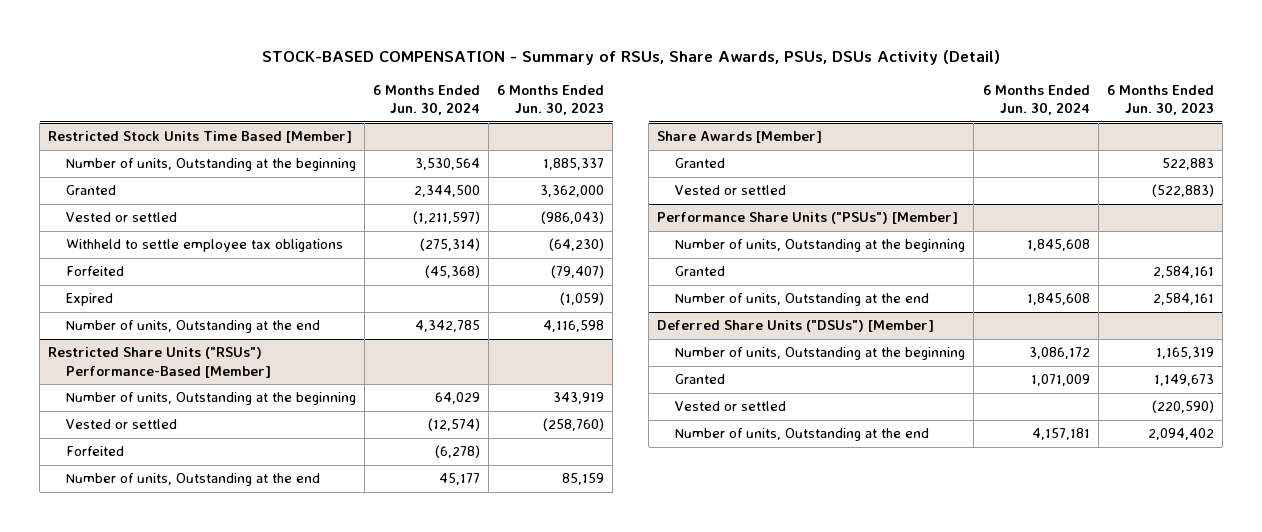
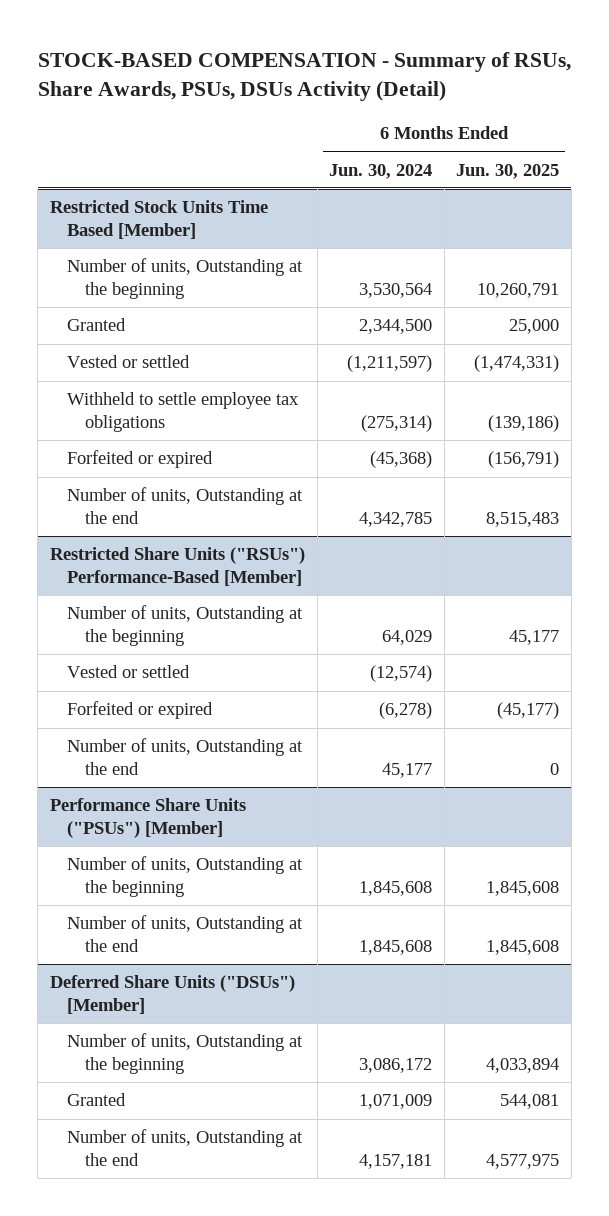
[497,84,605,116] 6 Months Ended Jun. 30, 2023 -> none
none -> [456,163,560,179] Jun. 30, 2025
[66,293,114,307] Expired -> none
[66,266,125,277] Forfeited -> [67,450,214,469] Forfeited or expired
[66,446,125,457] Forfeited -> [67,701,214,720] Forfeited or expired
[657,131,823,144] Share Awards [Member] -> none
[675,158,726,169] Granted -> none
[675,185,787,196] Vested or settled -> none
[675,266,726,277] Granted -> none
[675,401,787,412] Vested or settled -> none

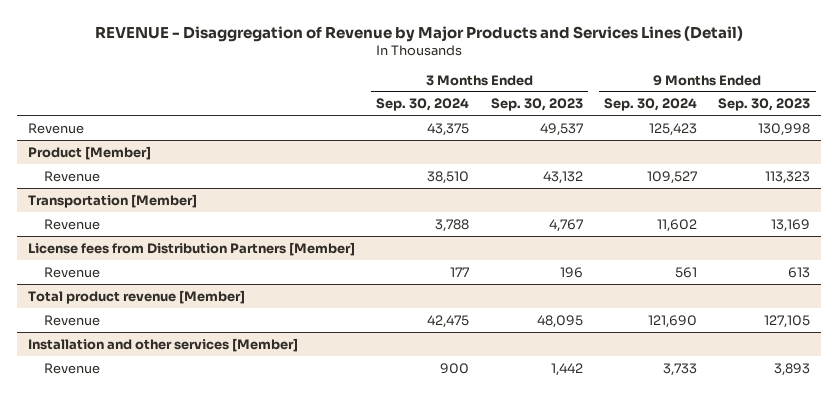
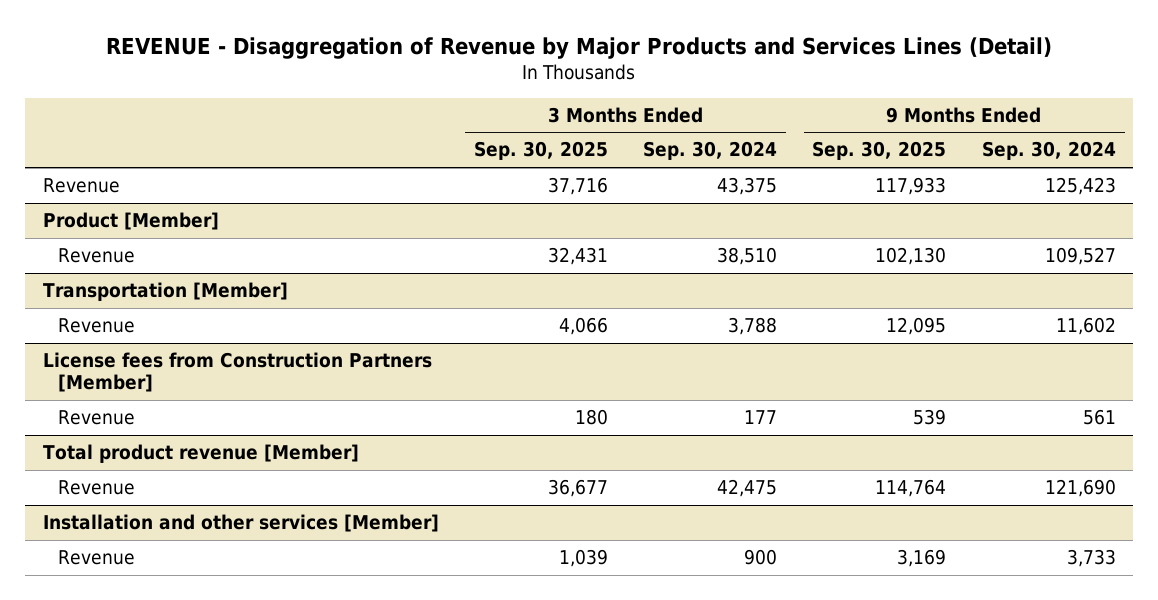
[490,98,583,112] Sep. 30, 2023 -> none
[718,98,811,112] Sep. 30, 2023 -> none
none -> [474,141,609,161] Sep. 30, 2025
none -> [812,141,947,161] Sep. 30, 2025
[28,241,356,256] License fees from Distribution Partners [Member] -> [42,352,432,393] License fees from Construction Partners [Member]

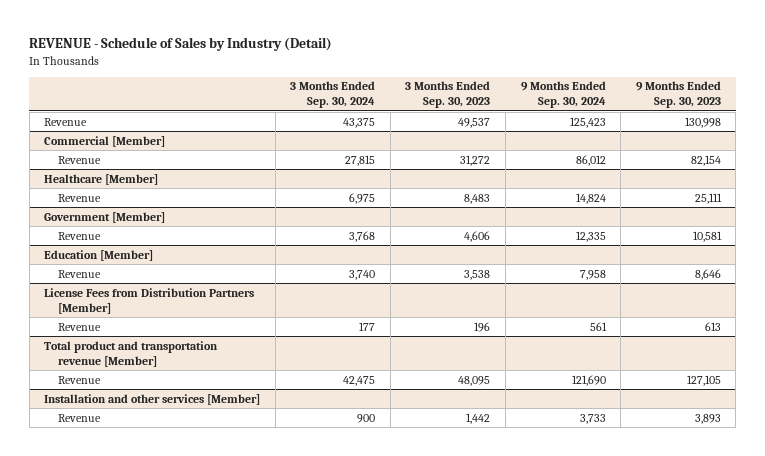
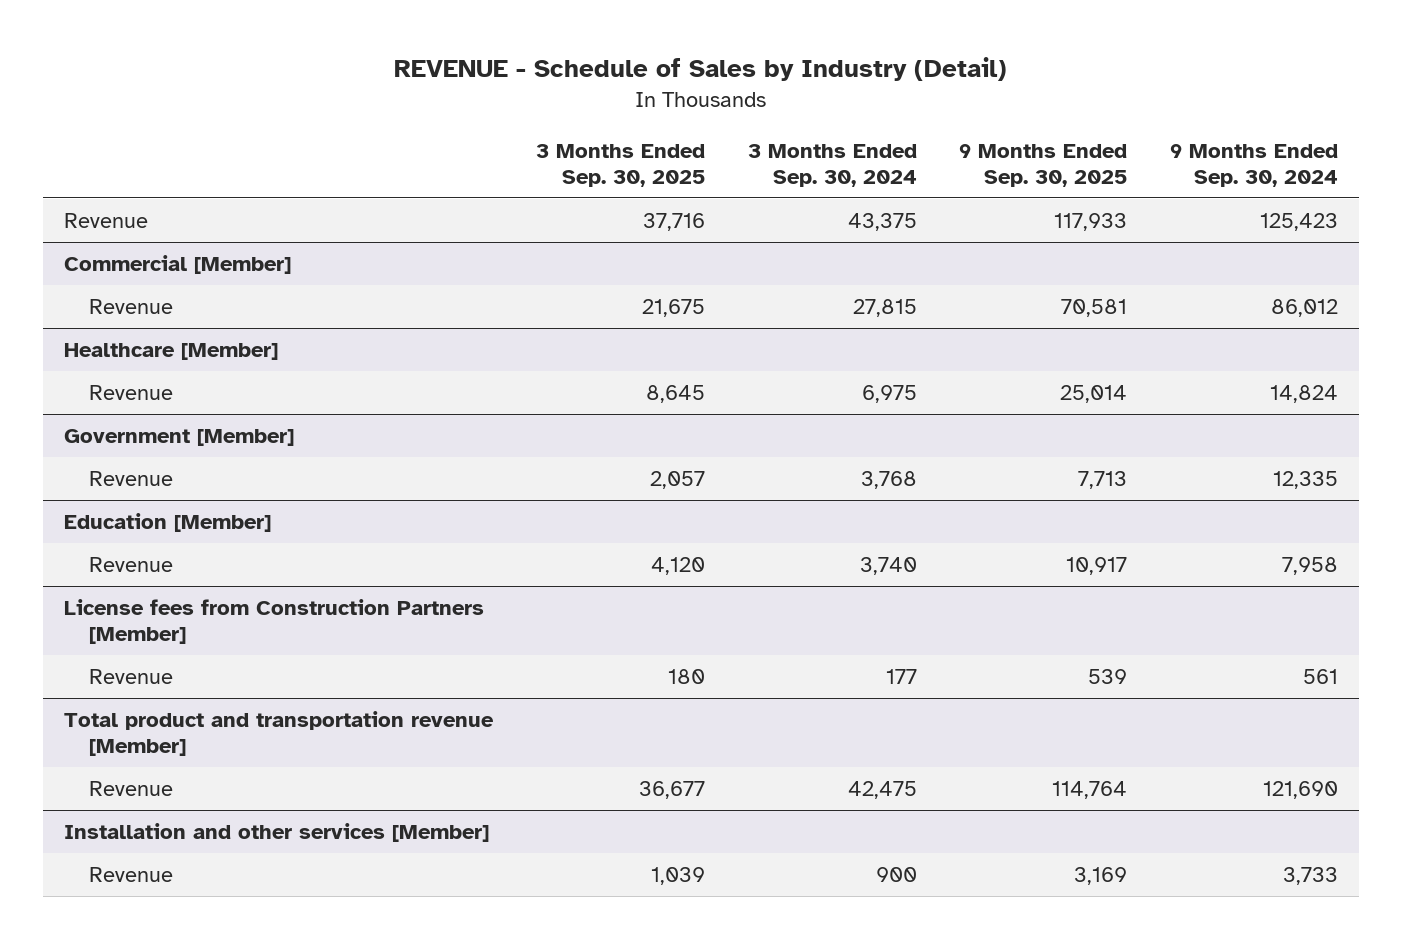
[405,81,491,109] 3 Months Ended Sep. 30, 2023 -> none
[635,81,721,109] 9 Months Ended Sep. 30, 2023 -> none
none -> [535,143,705,187] 3 Months Ended Sep. 30, 2025
none -> [959,143,1128,187] 9 Months Ended Sep. 30, 2025
[44,287,255,314] License Fees from Distribution Partners [Member] -> [64,599,485,644] License fees from Construction Partners [Member]

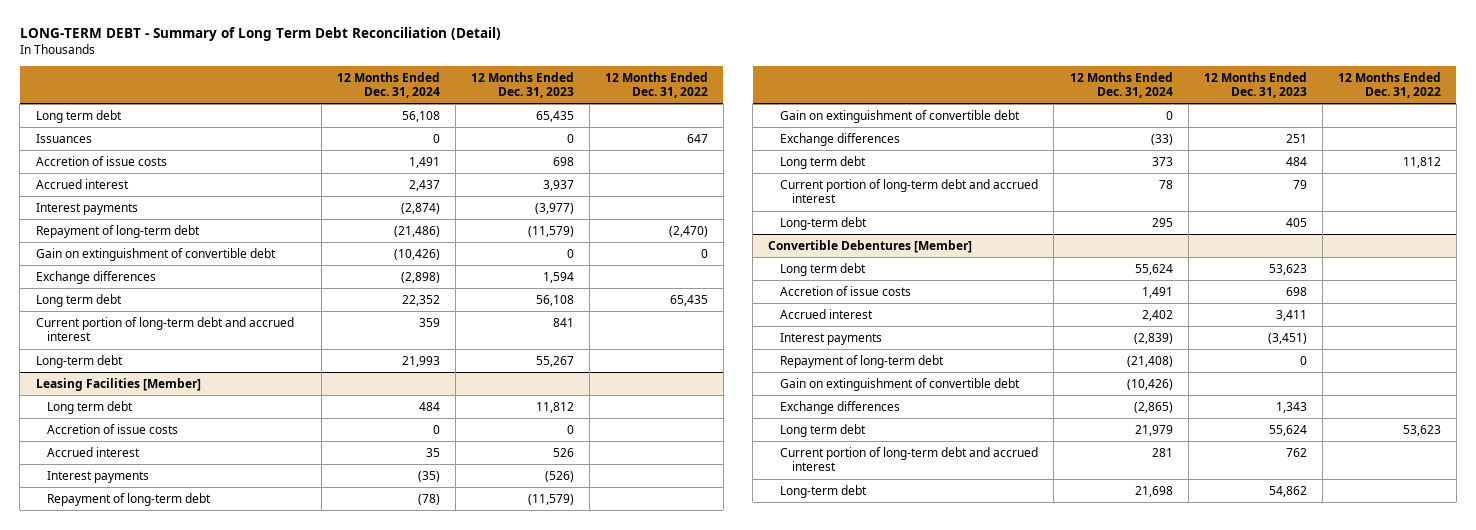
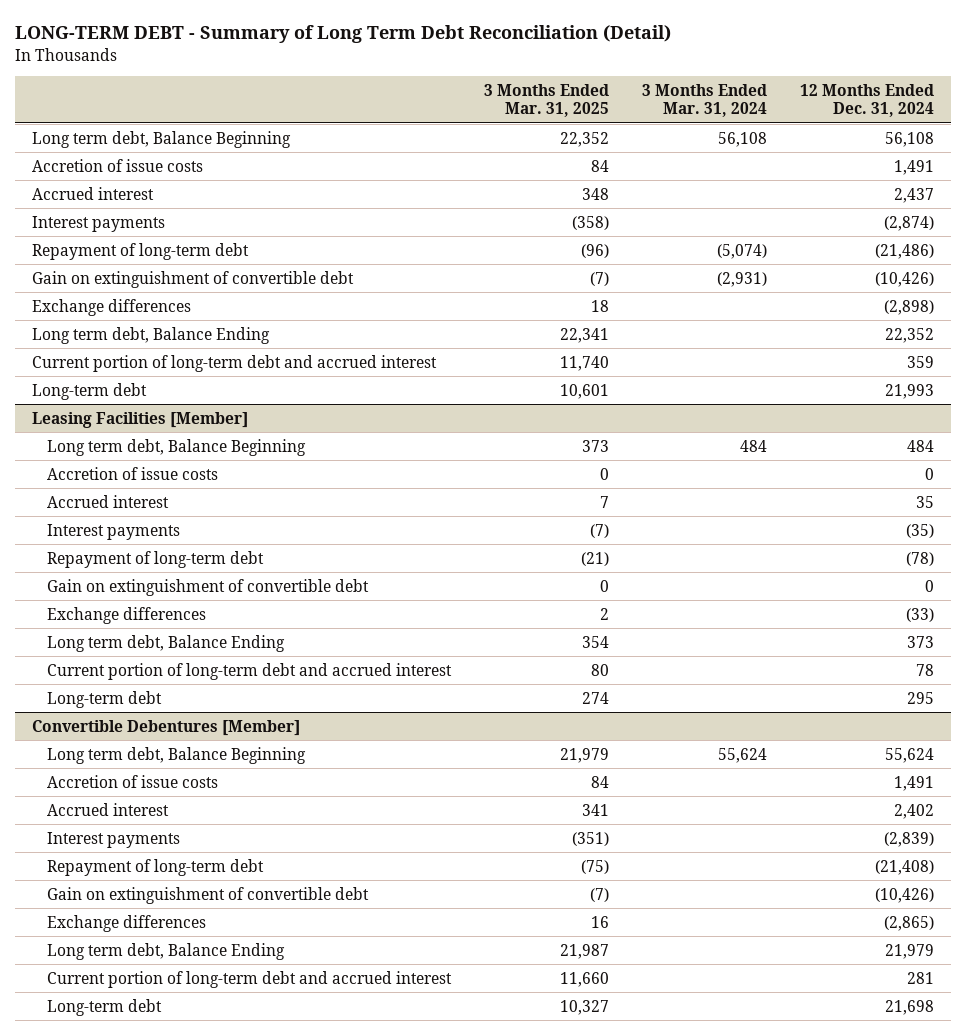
[470,71,574,99] 12 Months Ended Dec. 31, 2023 -> none
[604,71,708,99] 12 Months Ended Dec. 31, 2022 -> none
none -> [483,83,609,118] 3 Months Ended Mar. 31, 2025
none -> [642,83,768,118] 3 Months Ended Mar. 31, 2024
[35,133,92,143] Issuances -> none
[35,109,122,123] Long term debt -> [31,130,291,148] Long term debt, Balance Beginning
[35,293,122,307] Long term debt -> [31,326,270,344] Long term debt, Balance Ending
[47,400,134,414] Long term debt -> [46,438,306,456] Long term debt, Balance Beginning
[780,155,867,169] Long term debt -> [46,634,285,652] Long term debt, Balance Ending
[780,262,867,276] Long term debt -> [46,746,306,764] Long term debt, Balance Beginning
[780,423,867,437] Long term debt -> [46,942,285,960] Long term debt, Balance Ending

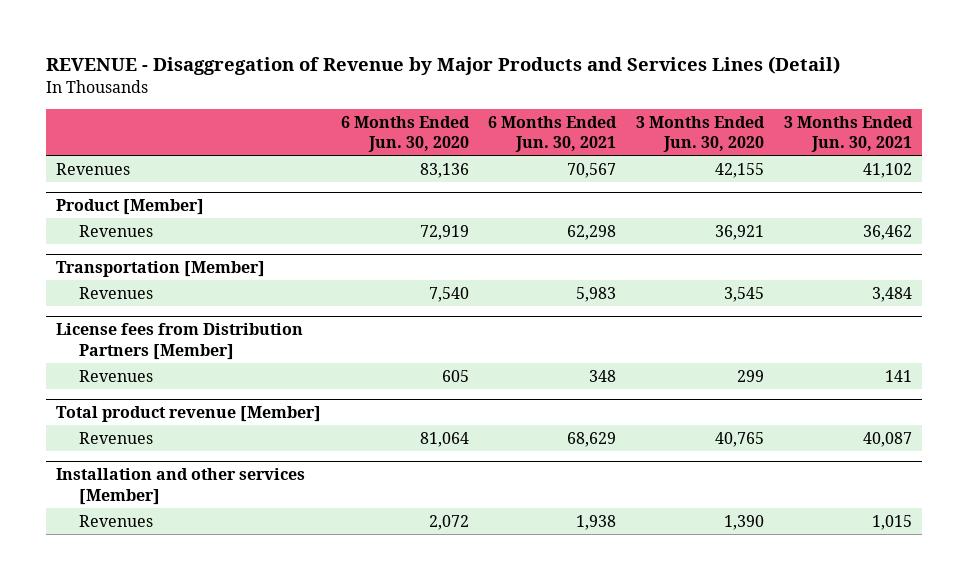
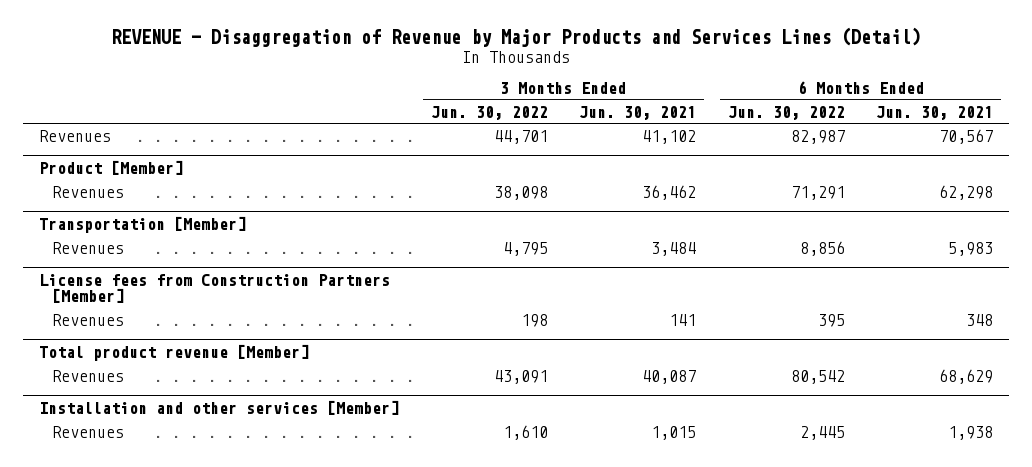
[340,115,470,153] 6 Months Ended Jun. 30, 2020 -> none
[635,115,765,153] 3 Months Ended Jun. 30, 2020 -> none
none -> [430,105,548,120] Jun. 30, 2022
none -> [727,105,845,120] Jun. 30, 2022
[55,323,303,360] License fees from Distribution Partners [Member] -> [39,273,391,303] License fees from Construction Partners [Member]

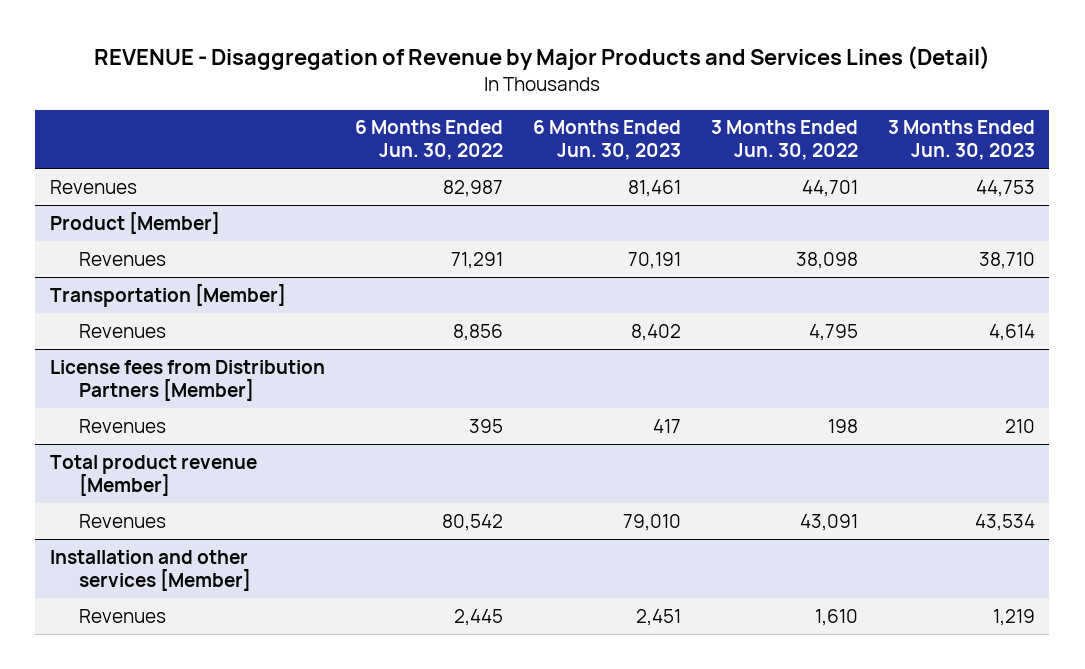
[579,105,697,120] Jun. 30, 2021 -> none
[876,105,994,120] Jun. 30, 2021 -> none
none -> [532,120,681,161] 6 Months Ended Jun. 30, 2023
none -> [887,120,1035,161] 3 Months Ended Jun. 30, 2023
[39,273,391,303] License fees from Construction Partners [Member] -> [50,359,326,401] License fees from Distribution Partners [Member]

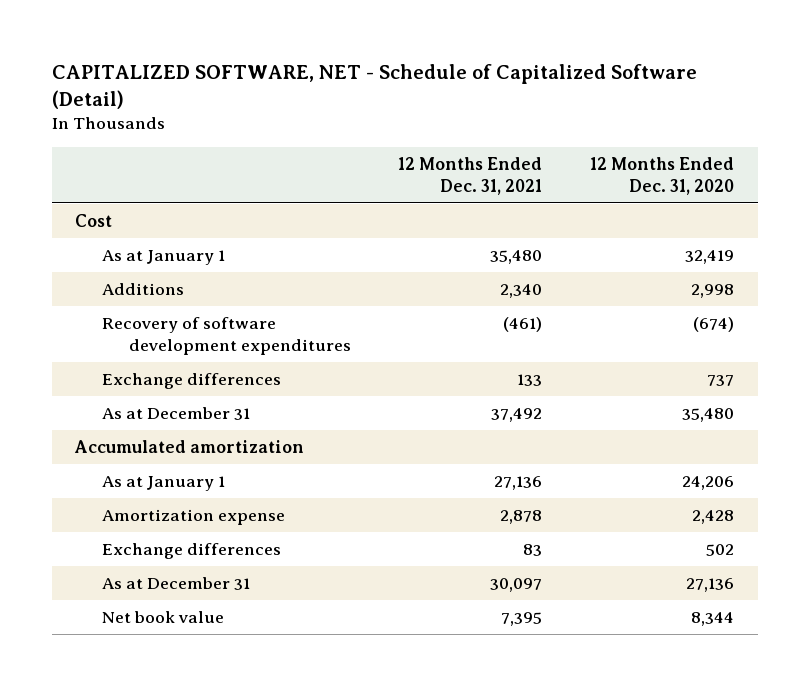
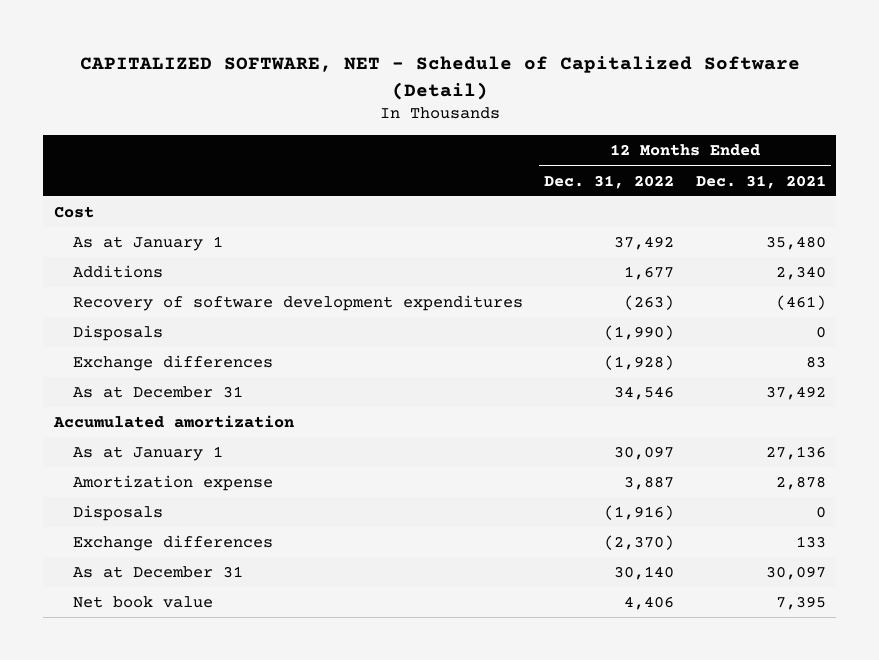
[589,156,734,195] 12 Months Ended Dec. 31, 2020 -> none
none -> [544,174,675,189] Dec. 31, 2022
none -> [73,324,164,341] Disposals
[102,542,282,559] Exchange differences -> [73,354,274,371] Exchange differences
none -> [73,504,164,521] Disposals
[102,372,282,389] Exchange differences -> [73,534,274,551] Exchange differences

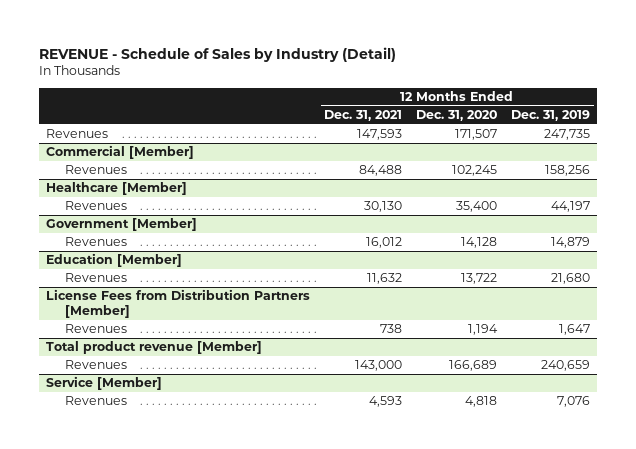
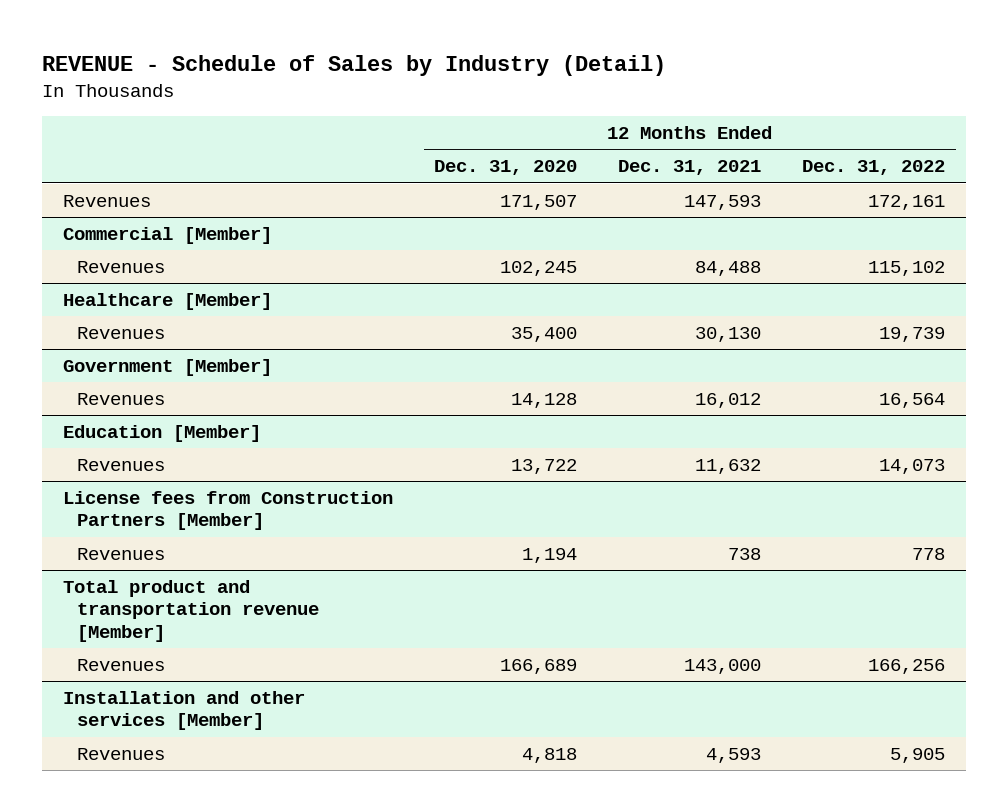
[511,109,591,121] Dec. 31, 2019 -> none
none -> [802,160,946,176] Dec. 31, 2022
[46,289,311,319] License Fees from Distribution Partners [Member] -> [62,490,393,531] License fees from Construction Partners [Member]
[46,341,263,355] Total product revenue [Member] -> [62,579,320,642] Total product and transportation revenue [Member]
[46,376,163,391] Service [Member] -> [62,690,305,731] Installation and other services [Member]

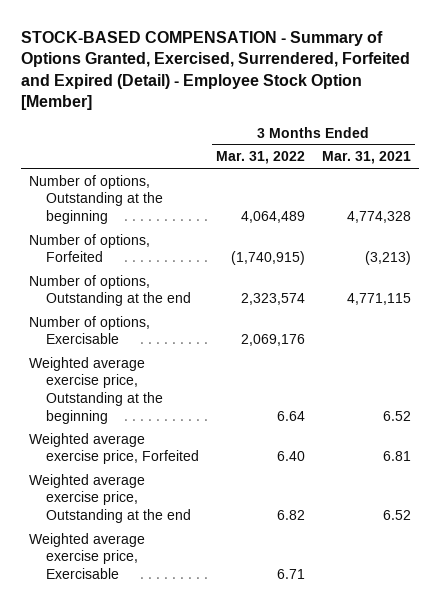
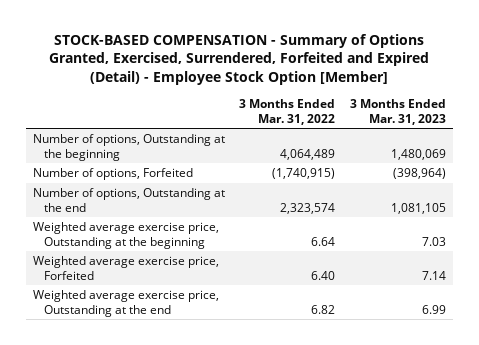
[321,151,411,165] Mar. 31, 2021 -> none
none -> [349,99,446,125] 3 Months Ended Mar. 31, 2023
[29,315,151,345] Number of options, Exercisable -> none
[29,532,146,579] Weighted average exercise price, Exercisable -> none

